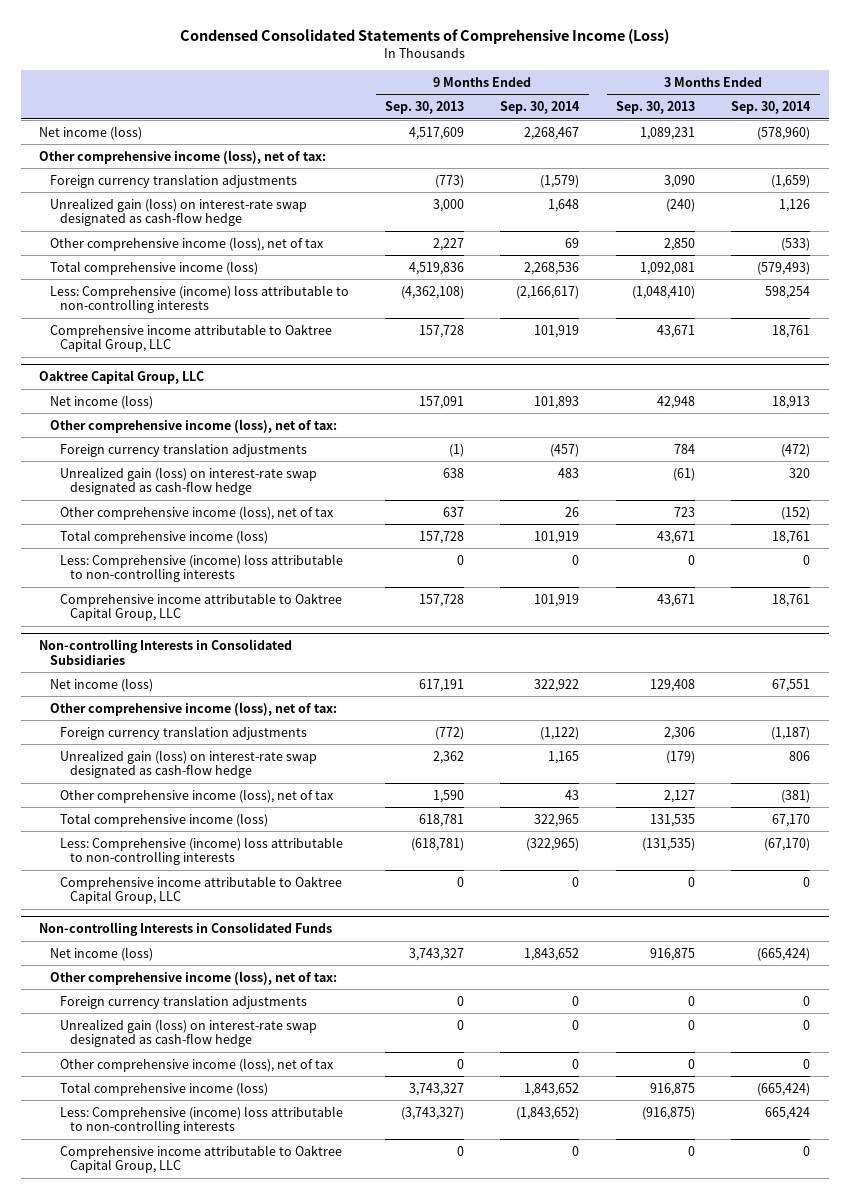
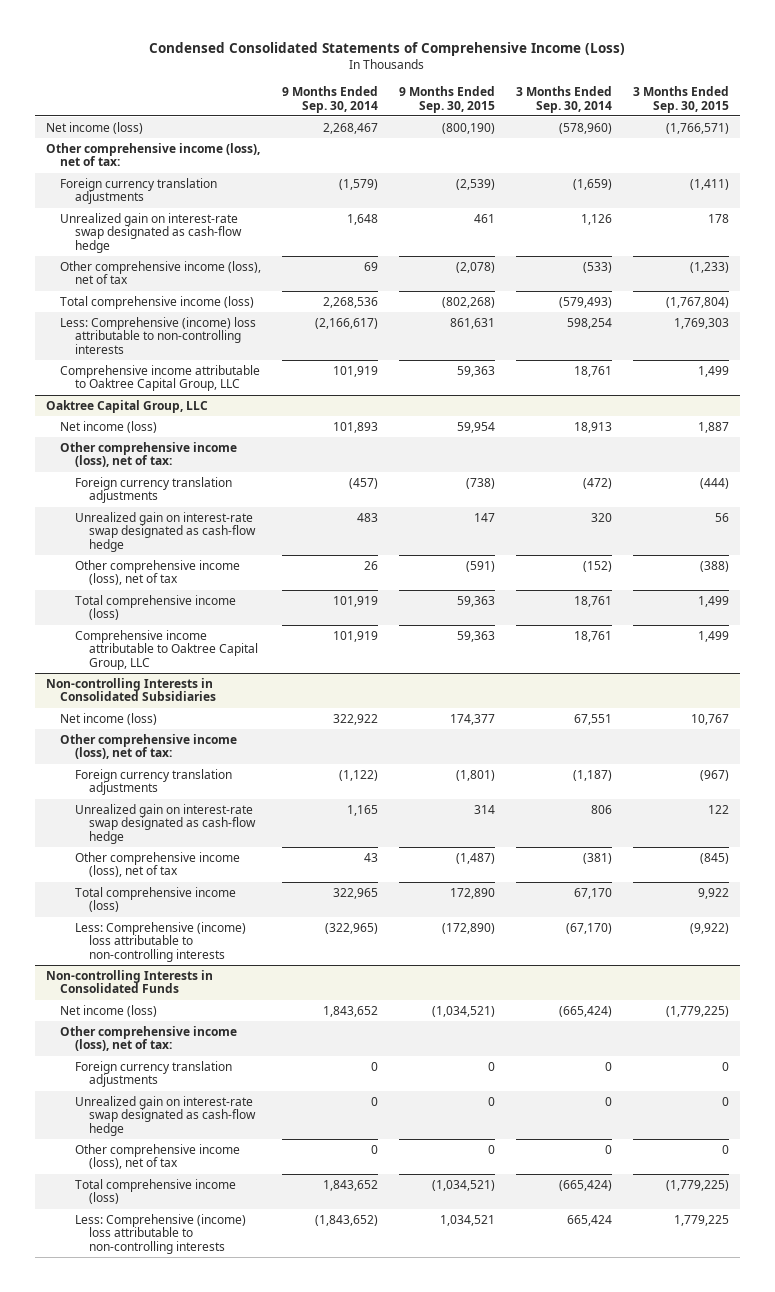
[385,101,465,115] Sep. 30, 2013 -> none
[615,101,695,115] Sep. 30, 2013 -> none
none -> [399,85,496,113] 9 Months Ended Sep. 30, 2015
none -> [633,85,730,113] 3 Months Ended Sep. 30, 2015
[49,197,307,227] Unrealized gain (loss) on interest-rate swap designated as cash-flow hedge -> [60,212,242,254] Unrealized gain on interest-rate swap designated as cash-flow hedge
[59,466,317,496] Unrealized gain (loss) on interest-rate swap designated as cash-flow hedge -> [74,511,257,553] Unrealized gain on interest-rate swap designated as cash-flow hedge
[59,553,343,583] Less: Comprehensive (income) loss attributable to non-controlling interests -> none
[59,749,317,779] Unrealized gain (loss) on interest-rate swap designated as cash-flow hedge -> [74,803,257,845] Unrealized gain on interest-rate swap designated as cash-flow hedge
[59,875,342,905] Comprehensive income attributable to Oaktree Capital Group, LLC -> none
[59,1018,317,1048] Unrealized gain (loss) on interest-rate swap designated as cash-flow hedge -> [74,1095,257,1137] Unrealized gain on interest-rate swap designated as cash-flow hedge
[59,1144,342,1174] Comprehensive income attributable to Oaktree Capital Group, LLC -> none

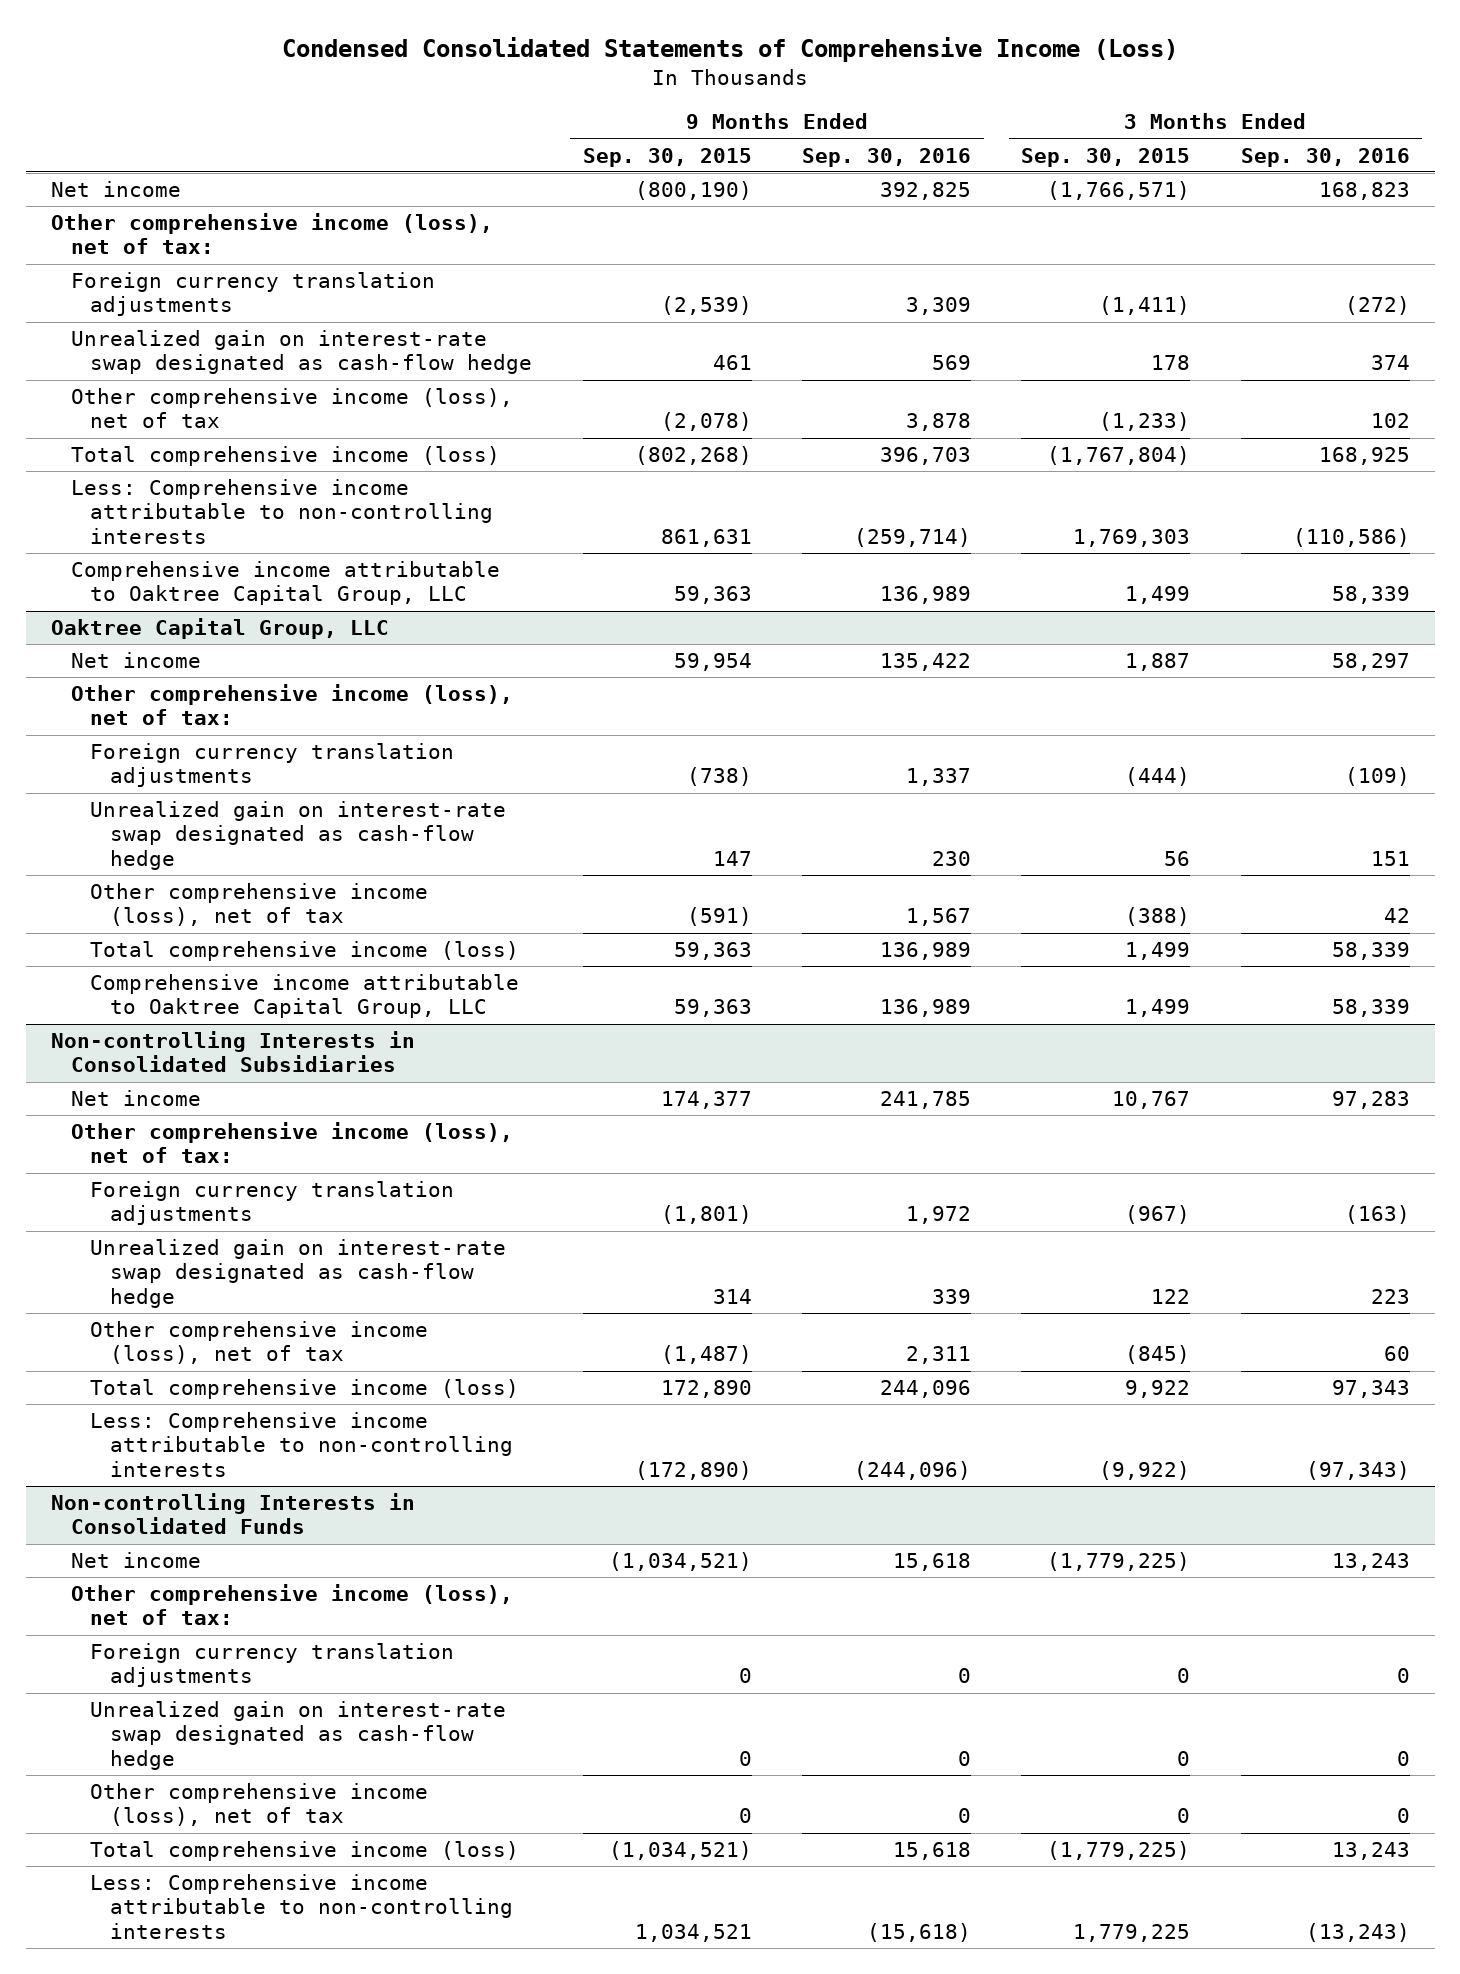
[282,85,379,113] 9 Months Ended Sep. 30, 2014 -> none
[516,85,613,113] 3 Months Ended Sep. 30, 2014 -> none
none -> [801,147,971,167] Sep. 30, 2016
none -> [1240,147,1410,167] Sep. 30, 2016
[45,121,143,134] Net income (loss) -> [50,181,181,198] Net income
[60,316,257,355] Less: Comprehensive (income) loss attributable to non-controlling interests -> [70,479,494,544] Less: Comprehensive income attributable to non-controlling interests
[60,420,158,433] Net income (loss) -> [70,652,201,669] Net income
[60,712,158,725] Net income (loss) -> [70,1090,201,1107] Net income
[74,921,246,963] Less: Comprehensive (income) loss attributable to non-controlling interests -> [90,1412,514,1477] Less: Comprehensive income attributable to non-controlling interests
[60,1004,158,1017] Net income (loss) -> [70,1552,201,1569] Net income
[74,1213,246,1255] Less: Comprehensive (income) loss attributable to non-controlling interests -> [90,1874,514,1939] Less: Comprehensive income attributable to non-controlling interests

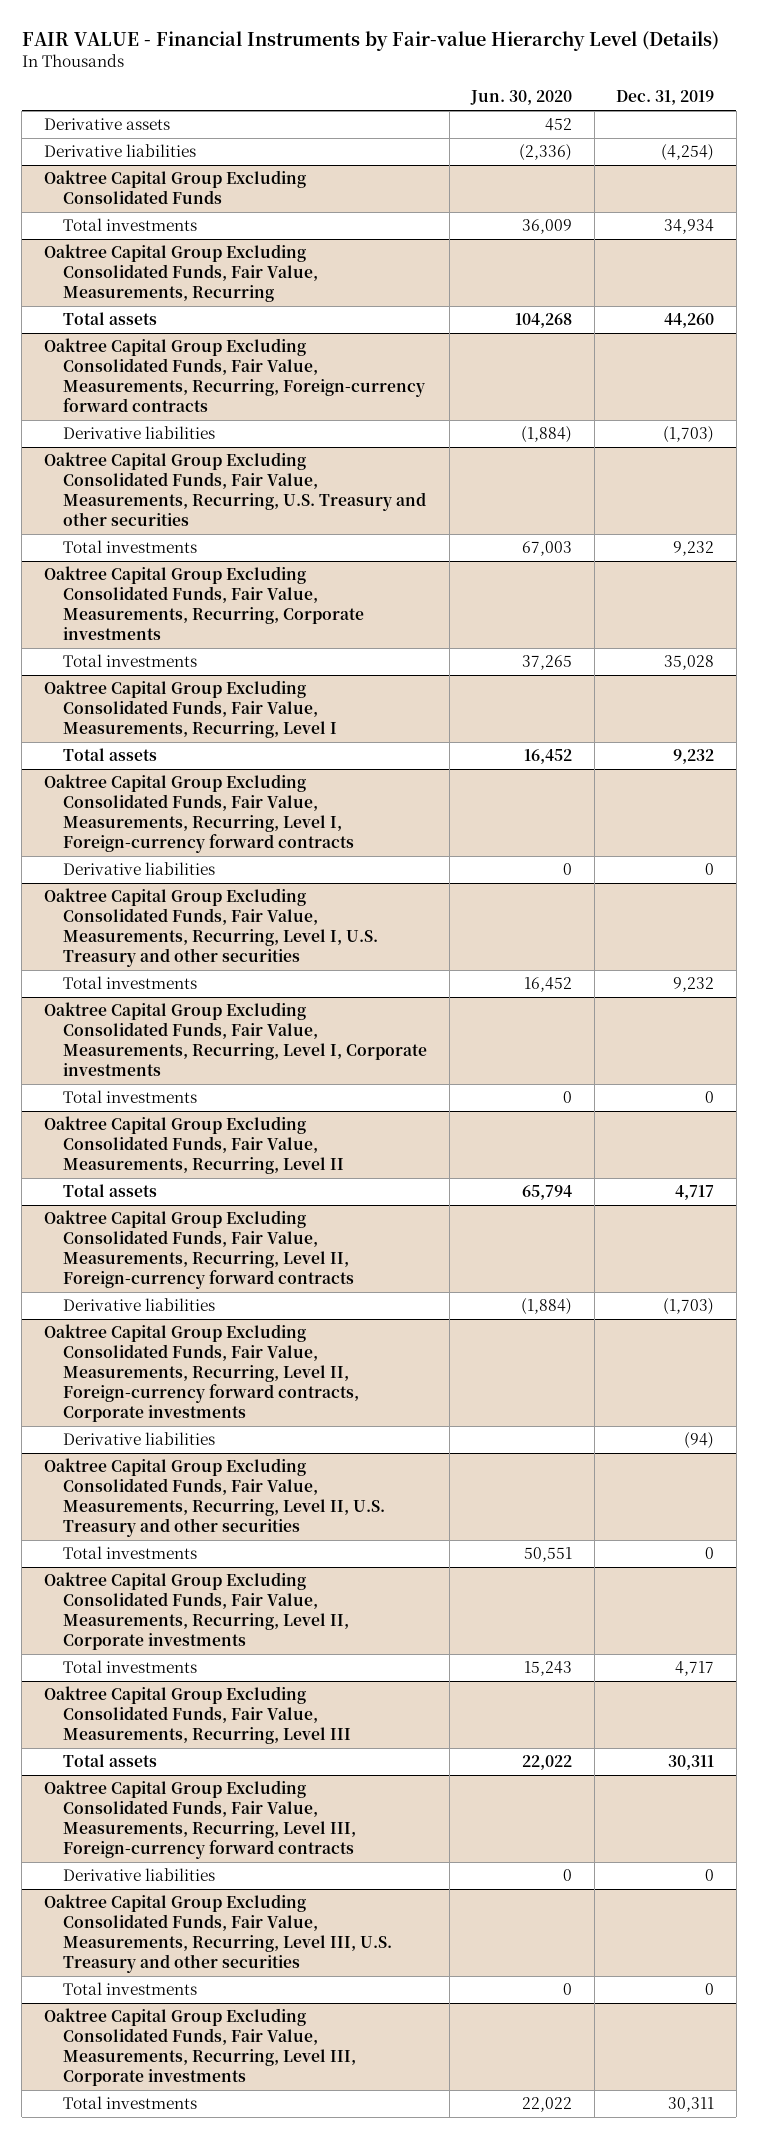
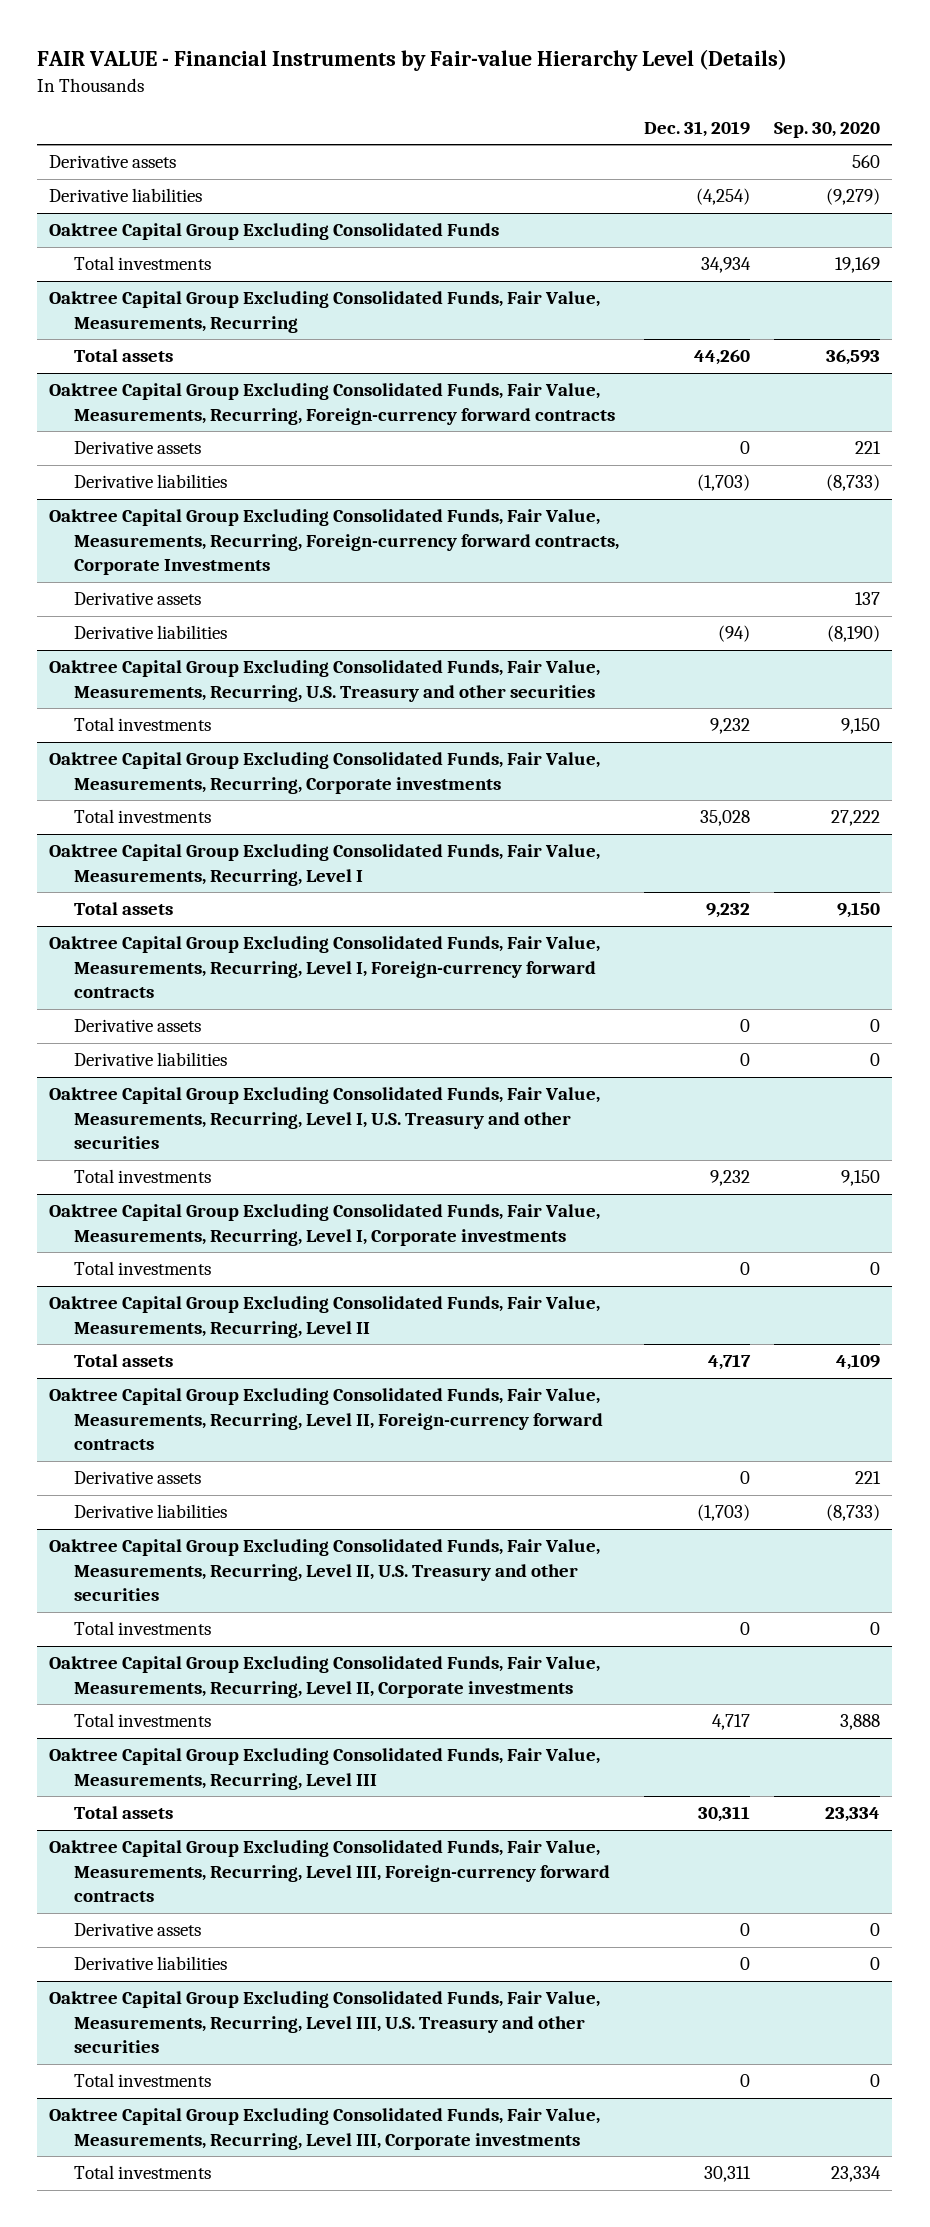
[470,90,573,106] Jun. 30, 2020 -> none
none -> [774,121,881,138] Sep. 30, 2020
none -> [74,441,202,455] Derivative assets
none -> [49,509,620,575] Oaktree Capital Group Excluding Consolidated Funds, Fair Value, Measurements, Recurring, Foreign-currency forward contracts, Corporate Investments
none -> [74,592,202,606] Derivative assets
none -> [74,625,228,640] Derivative liabilities
none -> [74,1019,202,1033] Derivative assets
none -> [74,1471,202,1485] Derivative assets
[43,1324,360,1422] Oaktree Capital Group Excluding Consolidated Funds, Fair Value, Measurements, Recurring, Level II, Foreign-currency forward contracts, Corporate investments -> none
[63,1432,216,1446] Derivative liabilities -> none
none -> [74,1923,202,1937] Derivative assets

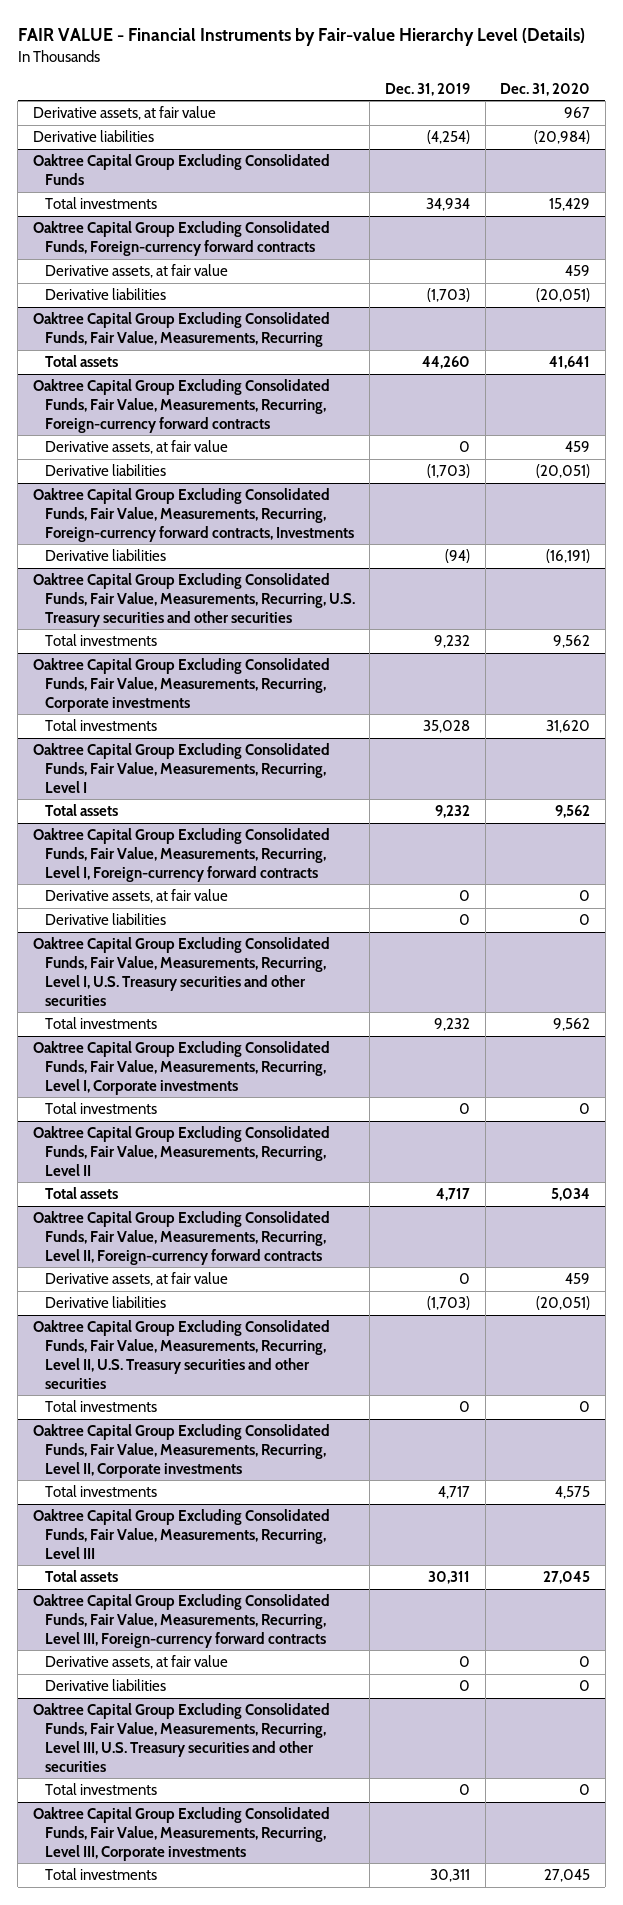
[774,121,881,138] Sep. 30, 2020 -> none
none -> [500,82,591,96] Dec. 31, 2020
[49,155,177,169] Derivative assets -> [33,106,217,121] Derivative assets, at fair value
none -> [33,221,331,256] Oaktree Capital Group Excluding Consolidated Funds, Foreign-currency forward contracts
none -> [44,264,228,279] Derivative assets, at fair value
none -> [44,288,166,301] Derivative liabilities
[74,441,202,455] Derivative assets -> [44,440,228,455] Derivative assets, at fair value
[74,592,202,606] Derivative assets -> none
[49,509,620,575] Oaktree Capital Group Excluding Consolidated Funds, Fair Value, Measurements, Recurring, Foreign-currency forward contracts, Corporate Investments -> [33,488,354,542] Oaktree Capital Group Excluding Consolidated Funds, Fair Value, Measurements, Recurring, Foreign-currency forward contracts, Investments
[49,660,601,702] Oaktree Capital Group Excluding Consolidated Funds, Fair Value, Measurements, Recurring, U.S. Treasury and other securities -> [33,573,355,627] Oaktree Capital Group Excluding Consolidated Funds, Fair Value, Measurements, Recurring, U.S. Treasury securities and other securities
[74,1019,202,1033] Derivative assets -> [44,889,228,904] Derivative assets, at fair value
[49,1087,601,1149] Oaktree Capital Group Excluding Consolidated Funds, Fair Value, Measurements, Recurring, Level I, U.S. Treasury and other securities -> [33,937,331,1006] Oaktree Capital Group Excluding Consolidated Funds, Fair Value, Measurements, Recurring, Level I, U.S. Treasury securities and other securities
[74,1471,202,1485] Derivative assets -> [44,1272,228,1287] Derivative assets, at fair value
[49,1539,601,1601] Oaktree Capital Group Excluding Consolidated Funds, Fair Value, Measurements, Recurring, Level II, U.S. Treasury and other securities -> [33,1320,331,1389] Oaktree Capital Group Excluding Consolidated Funds, Fair Value, Measurements, Recurring, Level II, U.S. Treasury securities and other securities
[74,1923,202,1937] Derivative assets -> [44,1655,228,1670] Derivative assets, at fair value
[49,1991,601,2053] Oaktree Capital Group Excluding Consolidated Funds, Fair Value, Measurements, Recurring, Level III, U.S. Treasury and other securities -> [33,1703,331,1772] Oaktree Capital Group Excluding Consolidated Funds, Fair Value, Measurements, Recurring, Level III, U.S. Treasury securities and other securities

